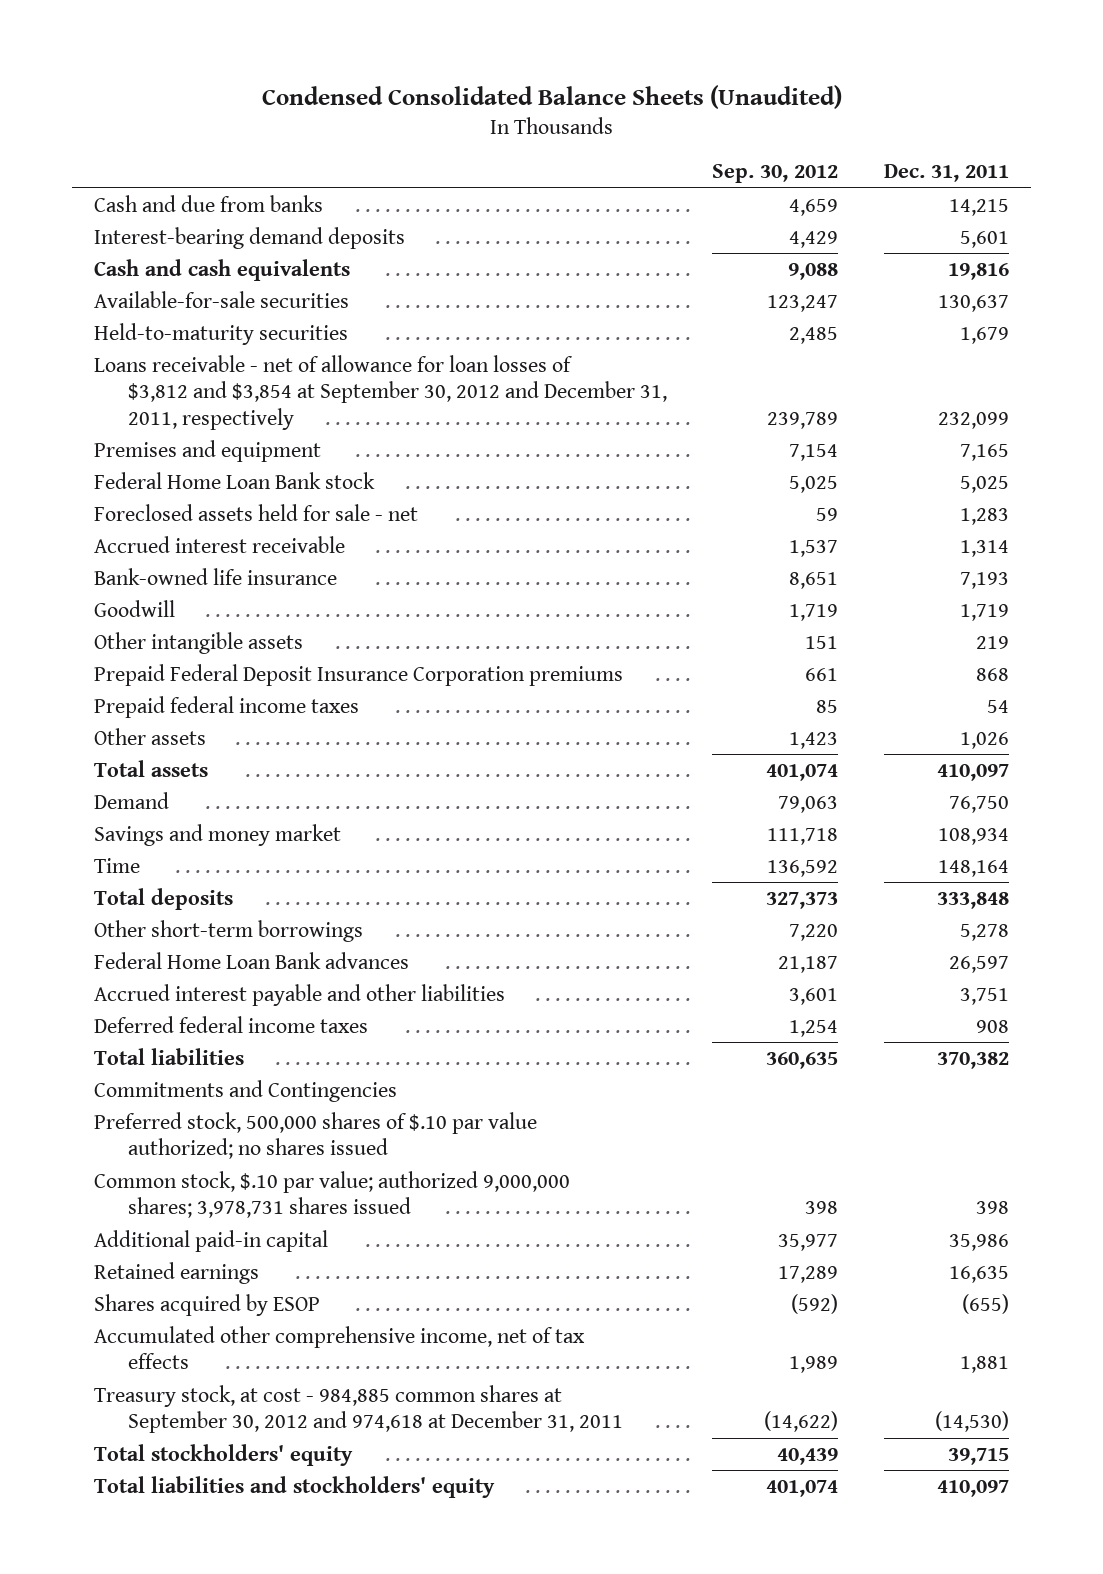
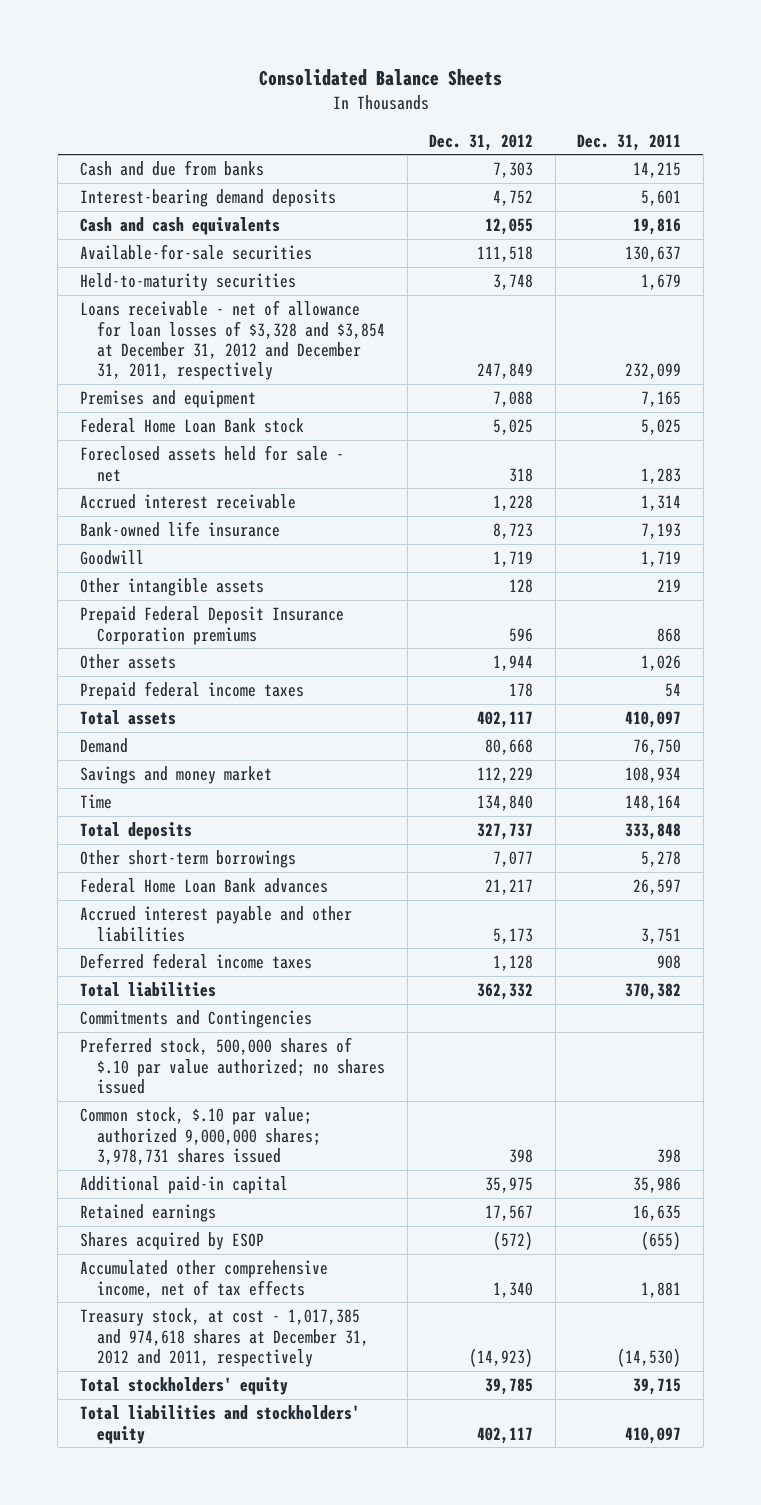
[261,84,842,109] Condensed Consolidated Balance Sheets (Unaudited) -> [258,69,502,87] Consolidated Balance Sheets
[712,164,839,184] Sep. 30, 2012 -> none
none -> [429,133,534,151] Dec. 31, 2012
[94,354,667,430] Loans receivable - net of allowance for loan losses of $3,812 and $3,854 at September 30, 2012 and December 31, 2011, respectively -> [79,300,386,381] Loans receivable - net of allowance for loan losses of $3,328 and $3,854 at December 31, 2012 and December 31, 2011, respectively
[94,695,360,718] Prepaid federal income taxes -> [79,681,304,701] Prepaid federal income taxes
[94,1384,623,1434] Treasury stock, at cost - 984,885 common shares at September 30, 2012 and 974,618 at December 31, 2011 -> [79,1308,370,1367] Treasury stock, at cost - 1,017,385 and 974,618 shares at December 31, 2012 and 2011, respectively

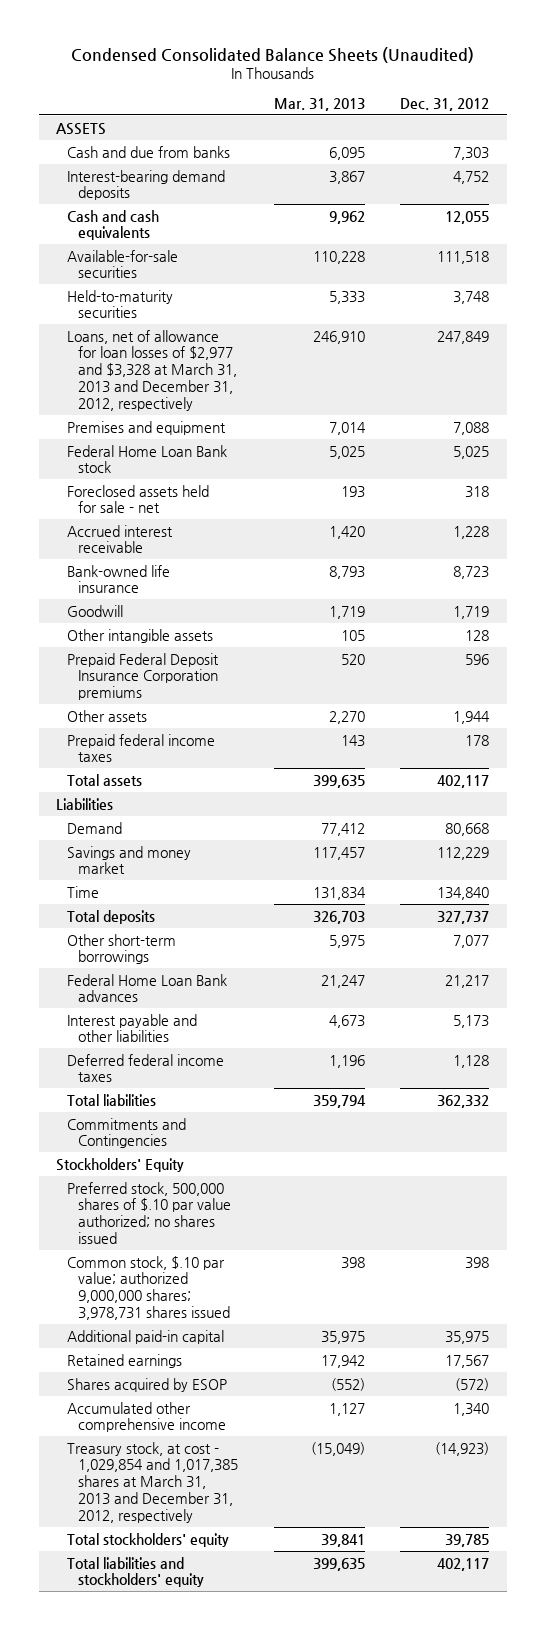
[258,69,502,87] Consolidated Balance Sheets -> [70,46,474,63] Condensed Consolidated Balance Sheets (Unaudited)
[577,133,682,151] Dec. 31, 2011 -> none
none -> [273,97,365,111] Mar. 31, 2013
none -> [56,122,107,135] ASSETS
[79,300,386,381] Loans receivable - net of allowance for loan losses of $3,328 and $3,854 at December 31, 2012 and December 31, 2011, respectively -> [67,329,238,411] Loans, net of allowance for loan losses of $2,977 and $3,328 at March 31, 2013 and December 31, 2012, respectively
none -> [56,797,114,810] Liabilities
[79,906,352,942] Accrued interest payable and other liabilities -> [67,1013,198,1043] Interest payable and other liabilities
none -> [56,1157,185,1172] Stockholders' Equity
[79,1260,328,1298] Accumulated other comprehensive income, net of tax effects -> [67,1401,227,1433] Accumulated other comprehensive income
[79,1308,370,1367] Treasury stock, at cost - 1,017,385 and 974,618 shares at December 31, 2012 and 2011, respectively -> [67,1441,239,1523] Treasury stock, at cost - 1,029,854 and 1,017,385 shares at March 31, 2013 and December 31, 2012, respectively

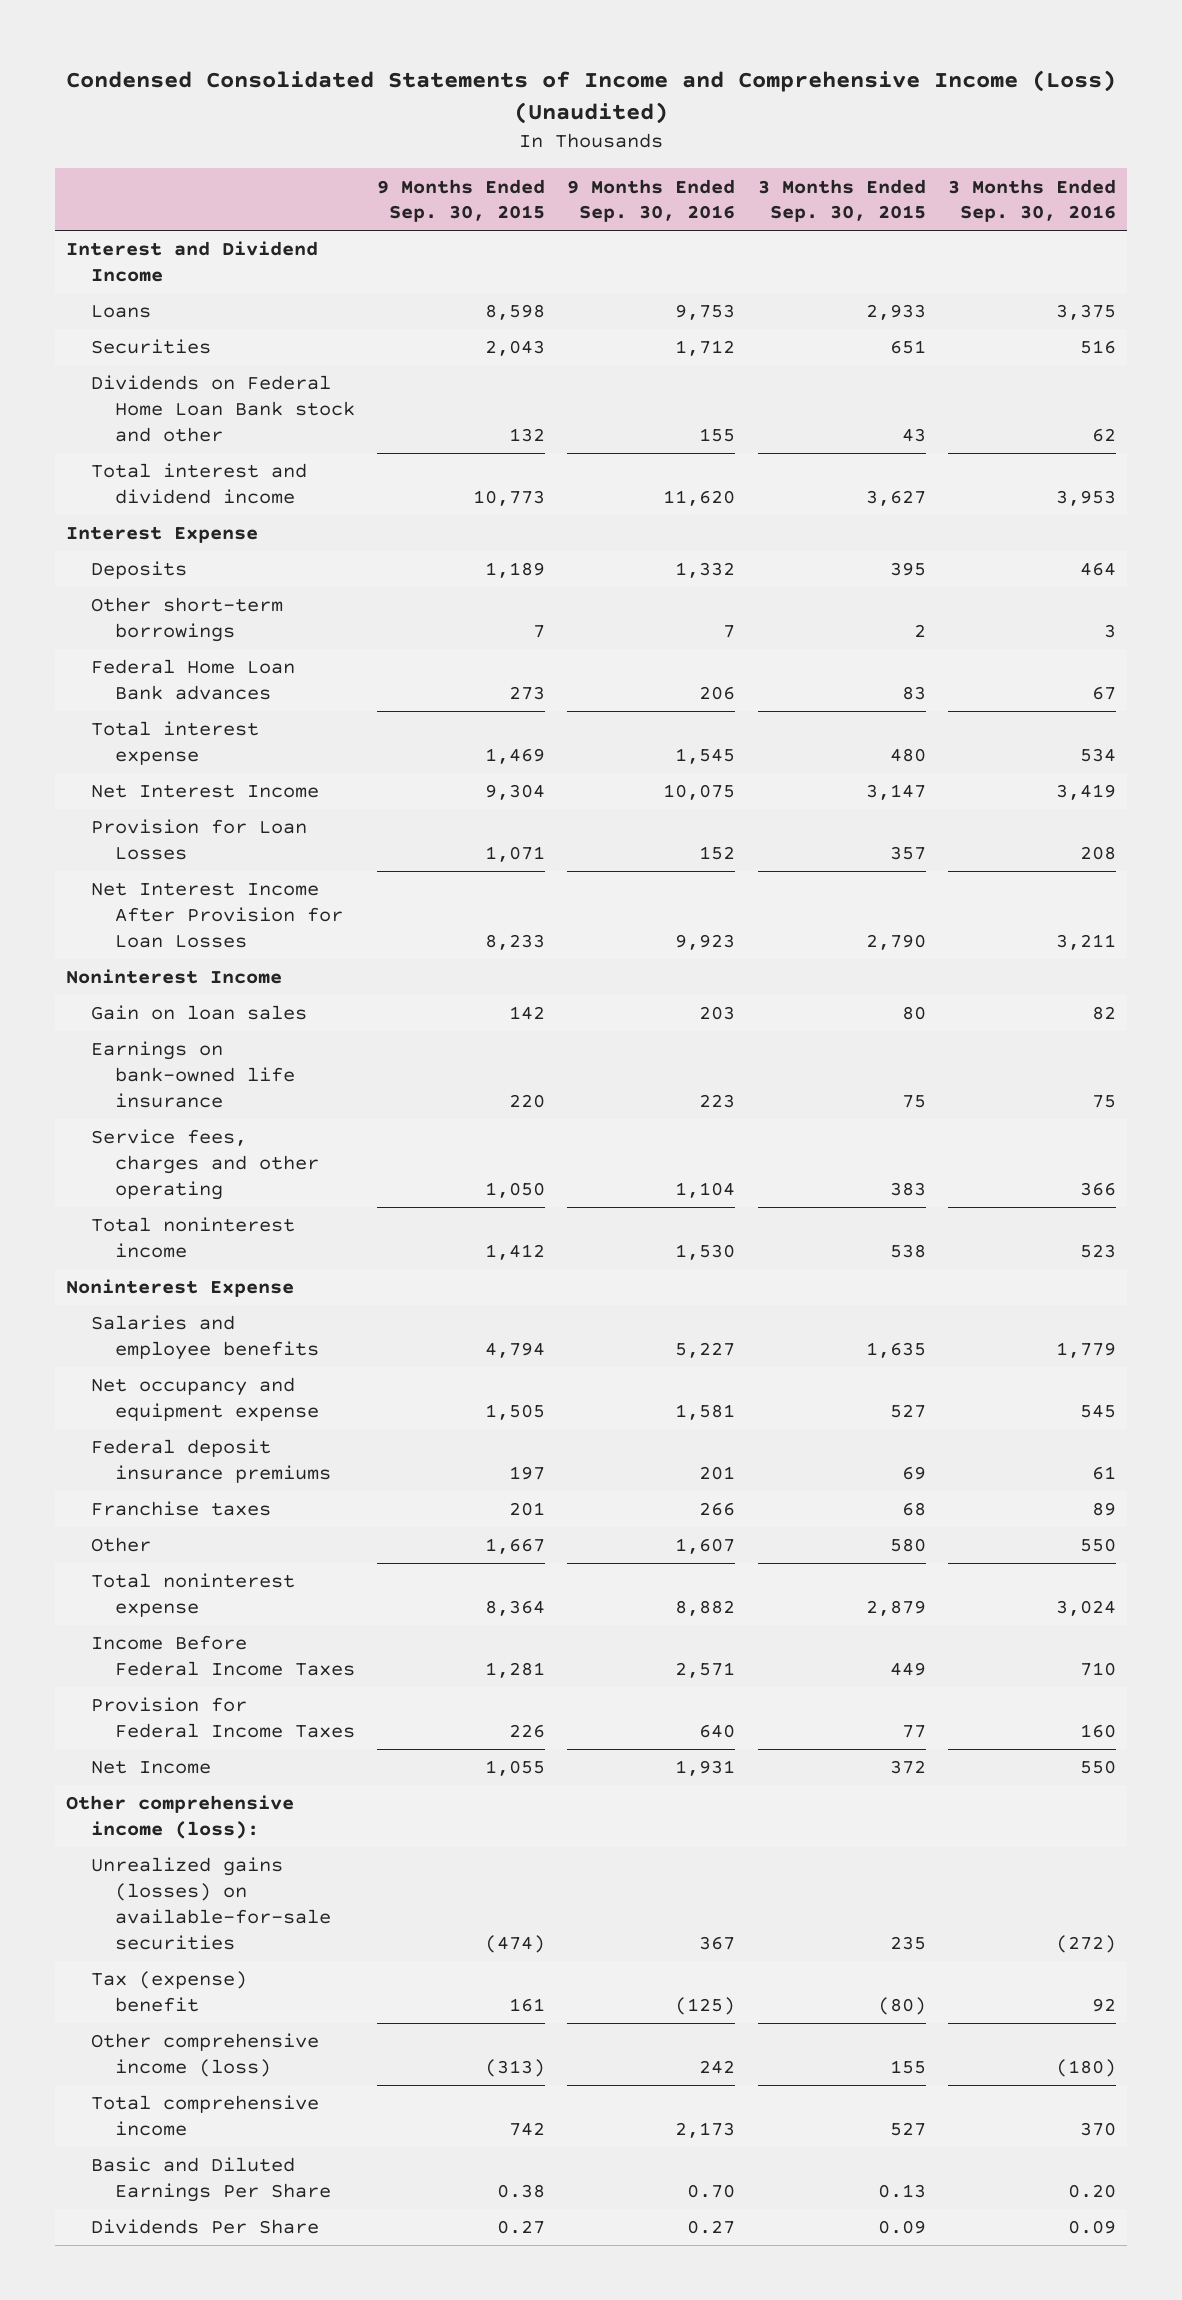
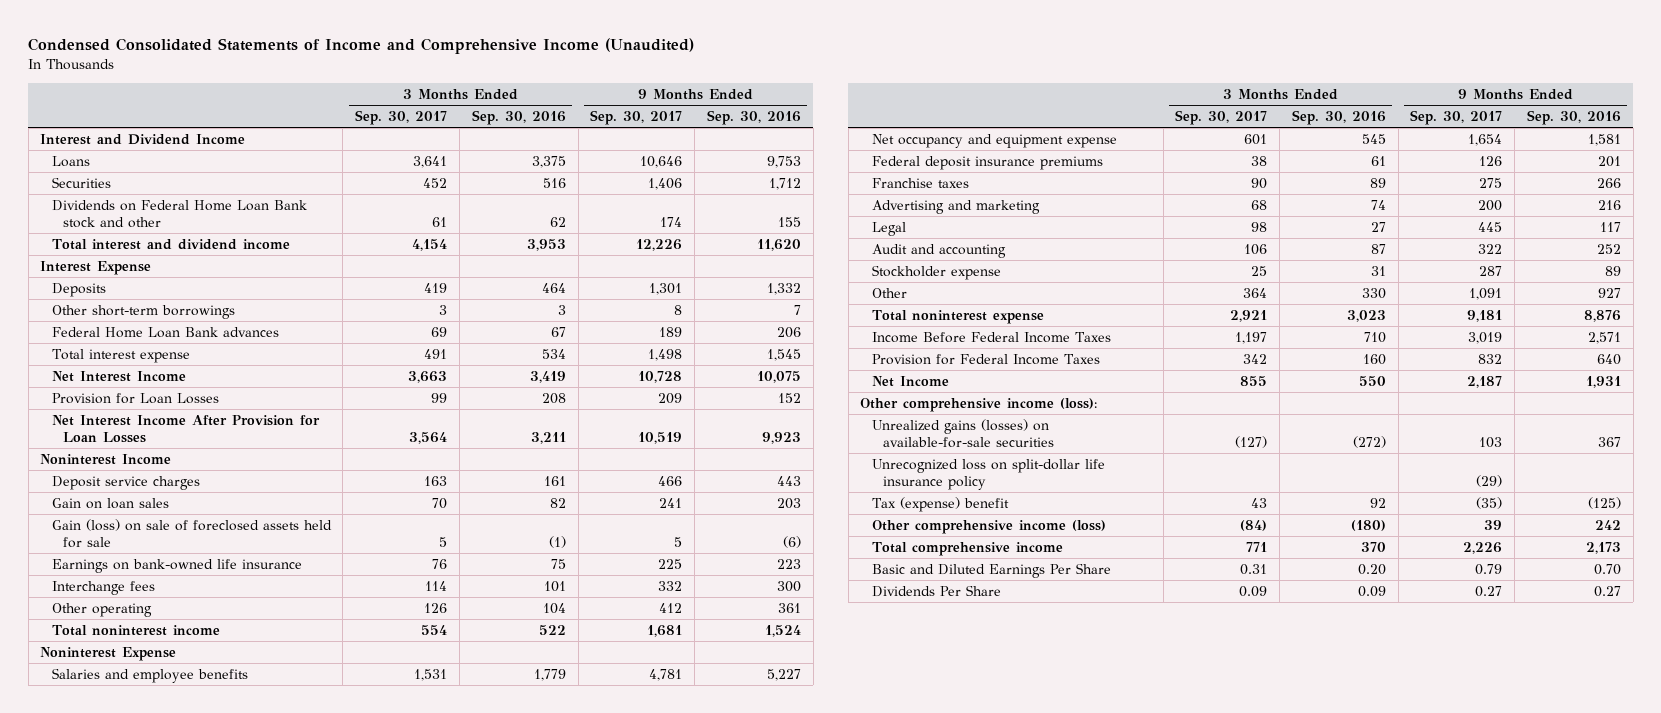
[66,70,1117,125] Condensed Consolidated Statements of Income and Comprehensive Income (Loss) (Unaudited) -> [28,37,695,54] Condensed Consolidated Statements of Income and Comprehensive Income (Unaudited)
[377,178,546,223] 9 Months Ended Sep. 30, 2015 -> none
[757,178,926,223] 3 Months Ended Sep. 30, 2015 -> none
none -> [355,110,448,126] Sep. 30, 2017
none -> [590,110,683,126] Sep. 30, 2017
none -> [51,475,200,490] Deposit service charges
none -> [51,518,332,548] Gain (loss) on sale of foreclosed assets held for sale
[90,1129,320,1200] Service fees, charges and other operating -> none
none -> [51,580,155,595] Interchange fees
none -> [51,602,152,617] Other operating
[675,1244,736,1261] 1,530 -> [764,624,801,637] 1,524
[1079,1244,1116,1259] 523 -> [538,624,566,635] 522
none -> [871,199,1040,214] Advertising and marketing
none -> [871,221,906,236] Legal
none -> [871,243,1006,258] Audit and accounting
none -> [871,264,1001,280] Stockholder expense
[675,1538,736,1555] 1,607 -> [1598,287,1622,298] 927
[1079,1538,1116,1553] 550 -> [1361,287,1386,299] 330
[675,1600,736,1617] 8,882 -> [1584,309,1622,322] 8,876
[1055,1600,1116,1617] 3,024 -> [1346,309,1386,322] 3,023
none -> [871,458,1105,490] Unrecognized loss on split-dollar life insurance policy

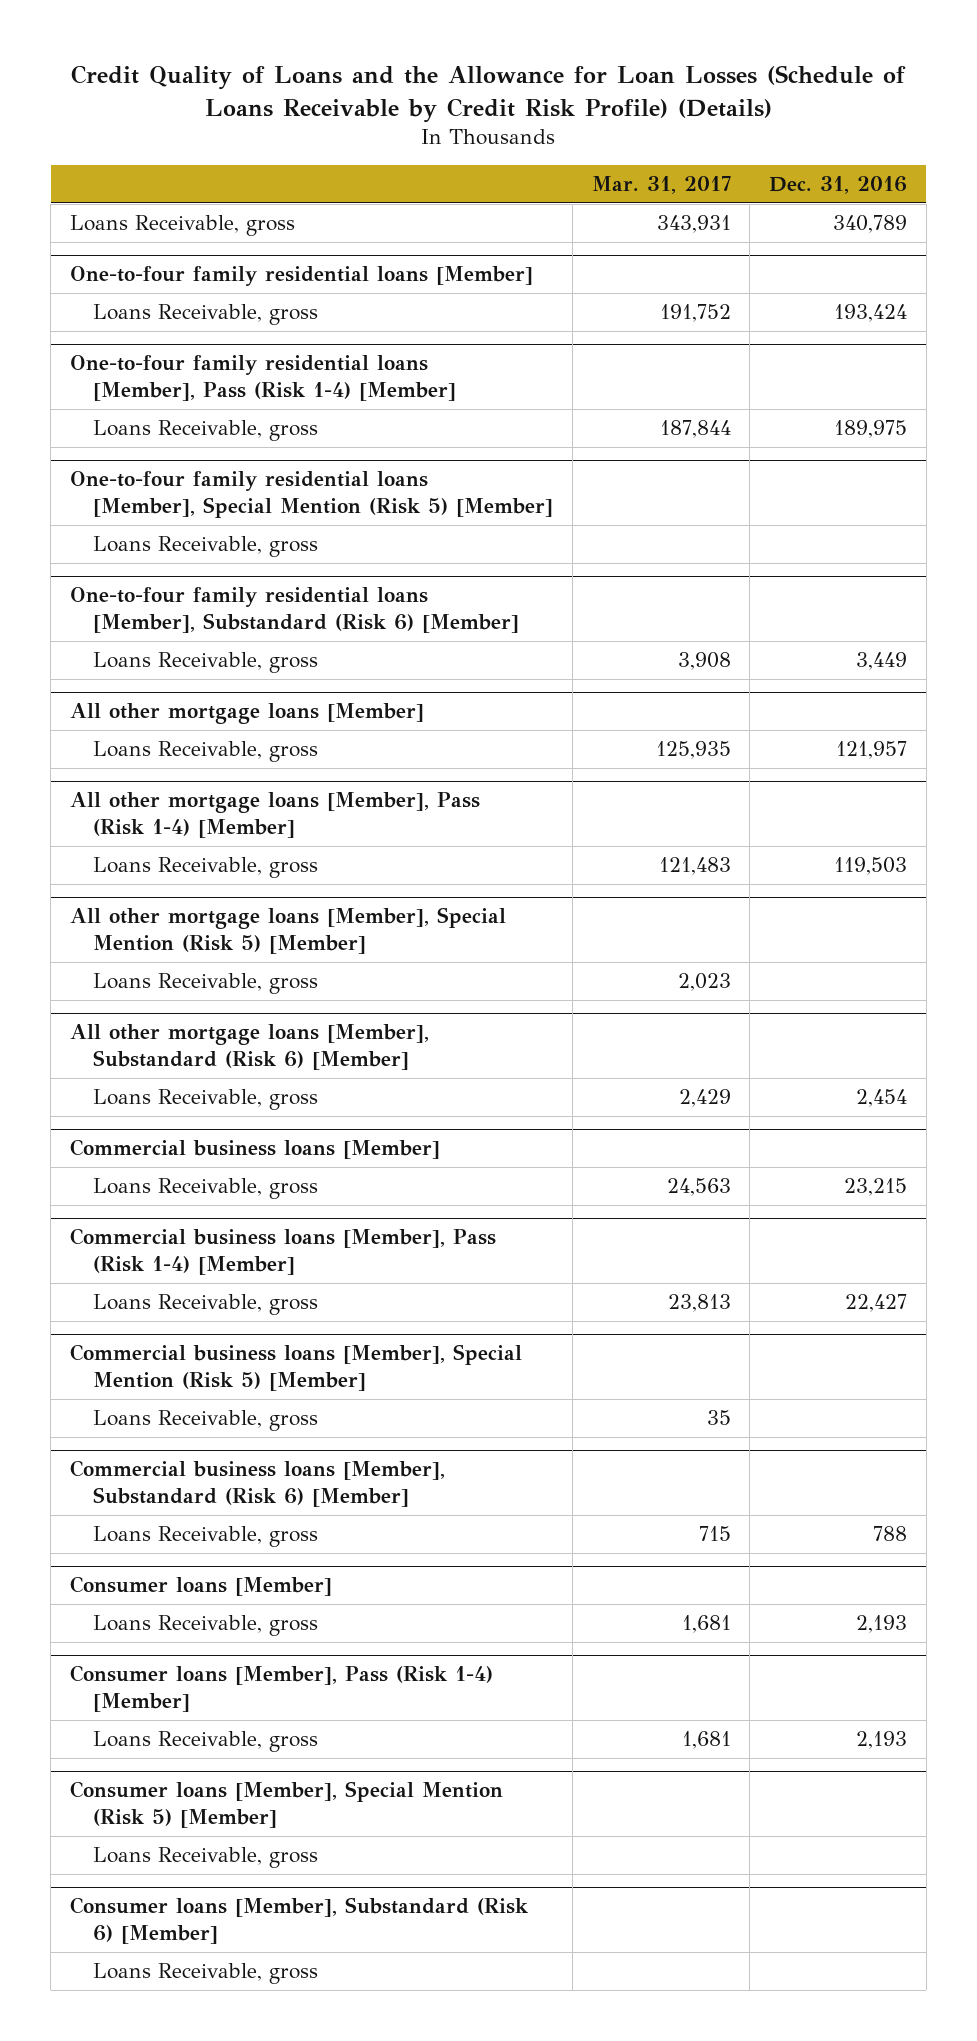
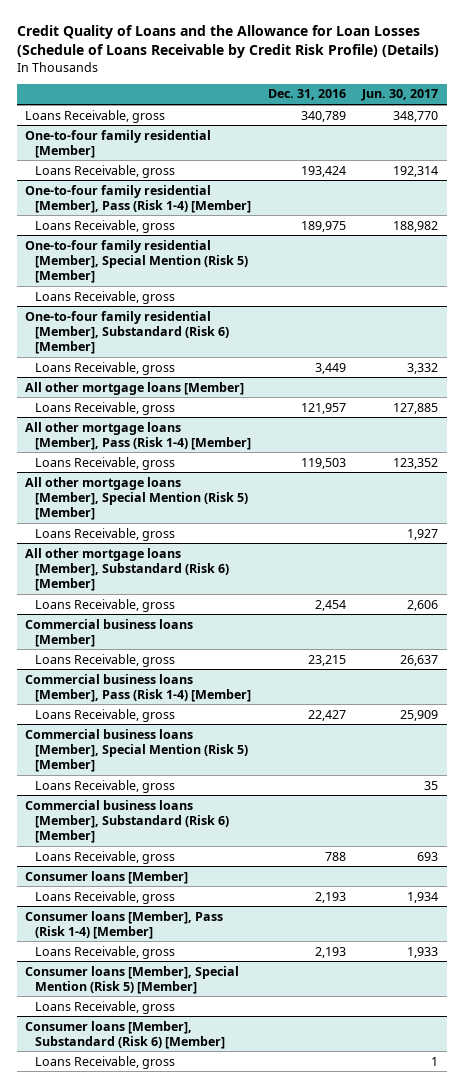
[591,176,731,195] Mar. 31, 2017 -> none
none -> [361,89,439,102] Jun. 30, 2017
[69,266,533,287] One-to-four family residential loans [Member] -> [25,129,212,158] One-to-four family residential [Member]
[69,355,457,401] One-to-four family residential loans [Member], Pass (Risk 1-4) [Member] -> [25,184,251,213] One-to-four family residential [Member], Pass (Risk 1-4) [Member]
[69,471,554,518] One-to-four family residential loans [Member], Special Mention (Risk 5) [Member] -> [25,239,248,283] One-to-four family residential [Member], Special Mention (Risk 5) [Member]
[69,587,520,633] One-to-four family residential loans [Member], Substandard (Risk 6) [Member] -> [25,310,229,354] One-to-four family residential [Member], Substandard (Risk 6) [Member]

